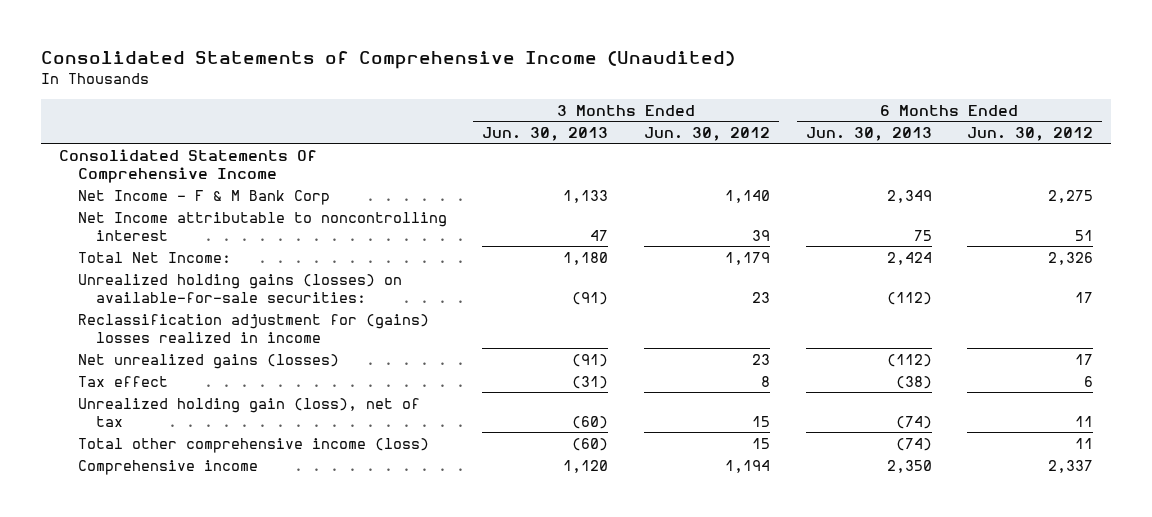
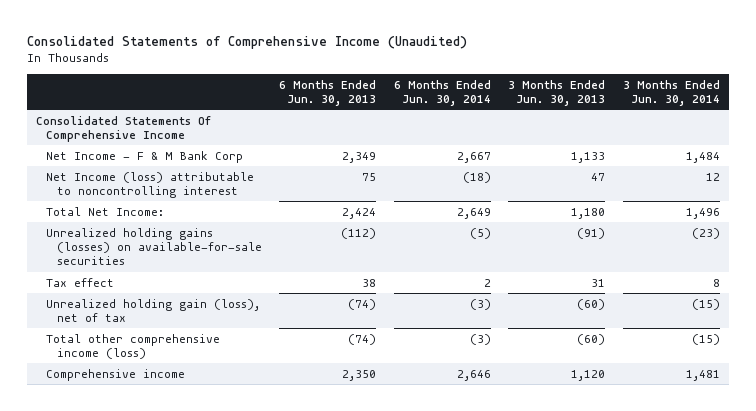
[644,126,771,141] Jun. 30, 2012 -> none
[967,126,1094,141] Jun. 30, 2012 -> none
none -> [393,79,491,106] 6 Months Ended Jun. 30, 2014
none -> [622,79,720,106] 3 Months Ended Jun. 30, 2014
[77,211,447,241] Net Income attributable to noncontrolling interest -> [46,171,255,198] Net Income (loss) attributable to noncontrolling interest
[77,313,429,343] Reclassification adjustment for (gains) losses realized in income -> none
[77,353,339,369] Net unrealized gains (losses) -> none
[77,273,402,303] Unrealized holding gains (losses) on available-for-sale securities: -> [46,227,262,266] Unrealized holding gains (losses) on available-for-sale securities
[572,375,609,389] (31) -> [591,278,606,287] 31
[895,375,932,389] (38) -> [362,278,377,287] 38

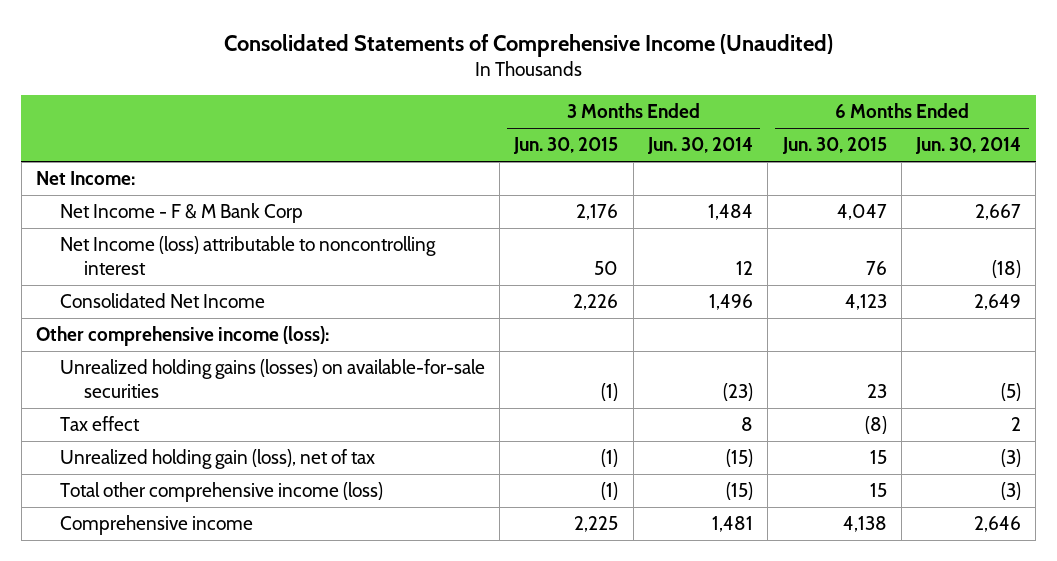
[279,79,377,106] 6 Months Ended Jun. 30, 2013 -> none
[508,79,606,106] 3 Months Ended Jun. 30, 2013 -> none
none -> [513,137,619,155] Jun. 30, 2015
none -> [781,137,887,155] Jun. 30, 2015
[36,115,212,142] Consolidated Statements Of Comprehensive Income -> none
none -> [35,171,135,186] Net Income:
[46,206,165,216] Total Net Income: -> [59,293,265,309] Consolidated Net Income
none -> [35,326,329,347] Other comprehensive income (loss):

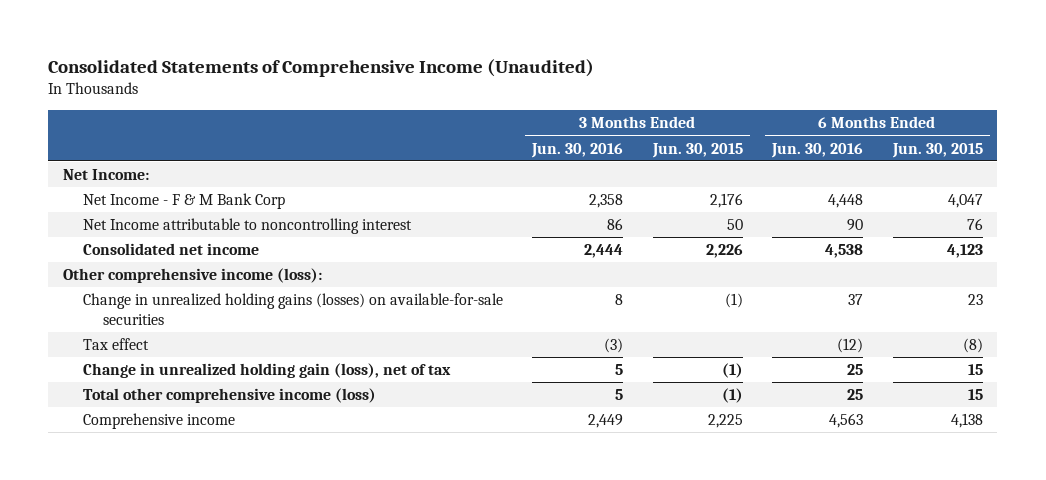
[647,137,754,155] Jun. 30, 2014 -> none
[915,137,1022,155] Jun. 30, 2014 -> none
none -> [531,142,624,158] Jun. 30, 2016
none -> [771,142,864,158] Jun. 30, 2016
[59,236,436,276] Net Income (loss) attributable to noncontrolling interest -> [82,218,412,235] Net Income attributable to noncontrolling interest
[59,293,265,309] Consolidated Net Income -> [82,243,259,256] Consolidated net income
[59,359,485,399] Unrealized holding gains (losses) on available-for-sale securities -> [82,293,503,326] Change in unrealized holding gains (losses) on available-for-sale securities
[59,449,375,470] Unrealized holding gain (loss), net of tax -> [82,363,451,379] Change in unrealized holding gain (loss), net of tax

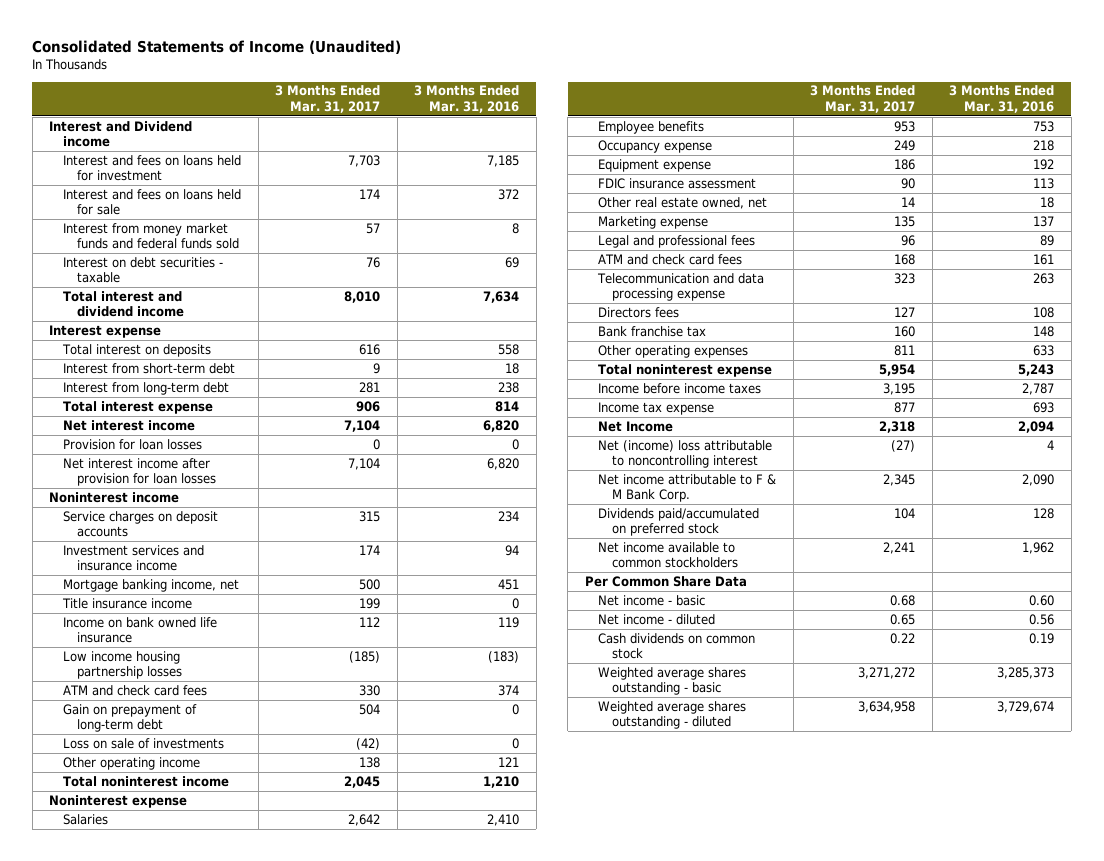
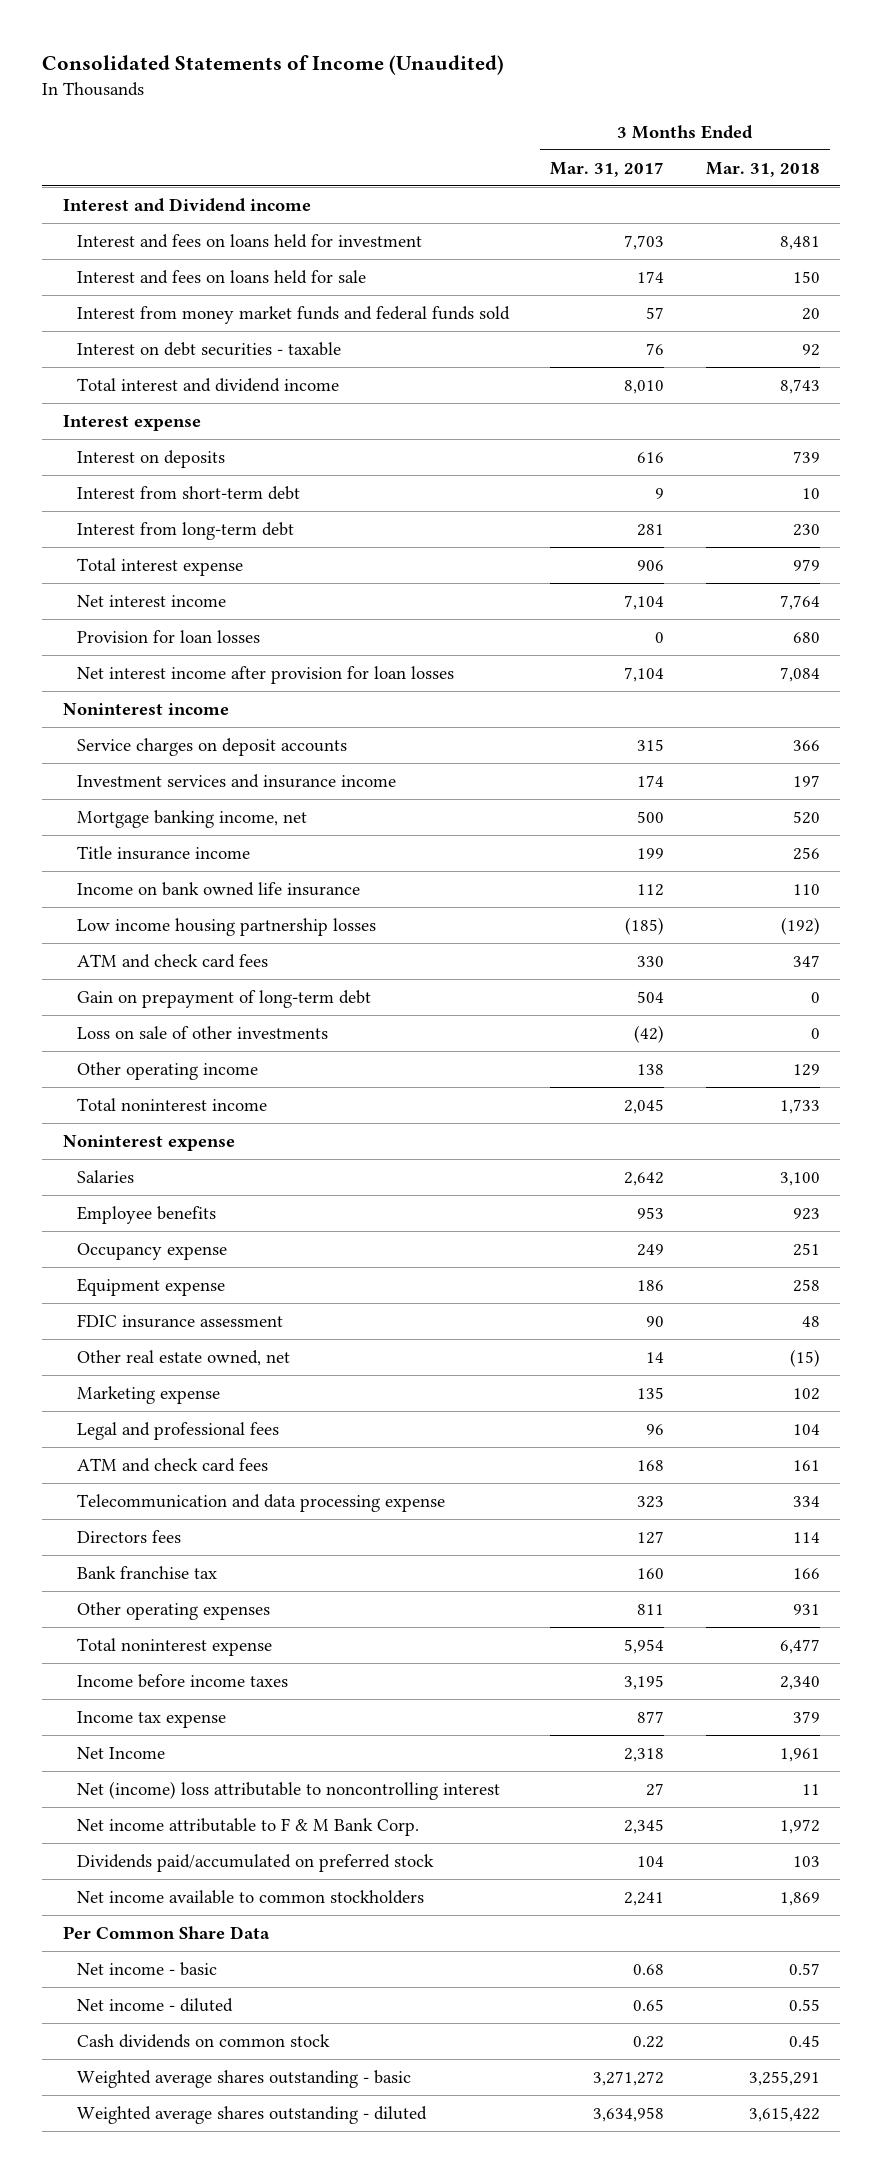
[414,85,520,113] 3 Months Ended Mar. 31, 2016 -> none
none -> [705,161,820,177] Mar. 31, 2018
[62,343,212,357] Total interest on deposits -> [77,449,226,468] Interest on deposits
[63,737,225,749] Loss on sale of investments -> [77,1025,329,1039] Loss on sale of other investments
[891,439,916,452] (27) -> [646,1782,665,1796] 27

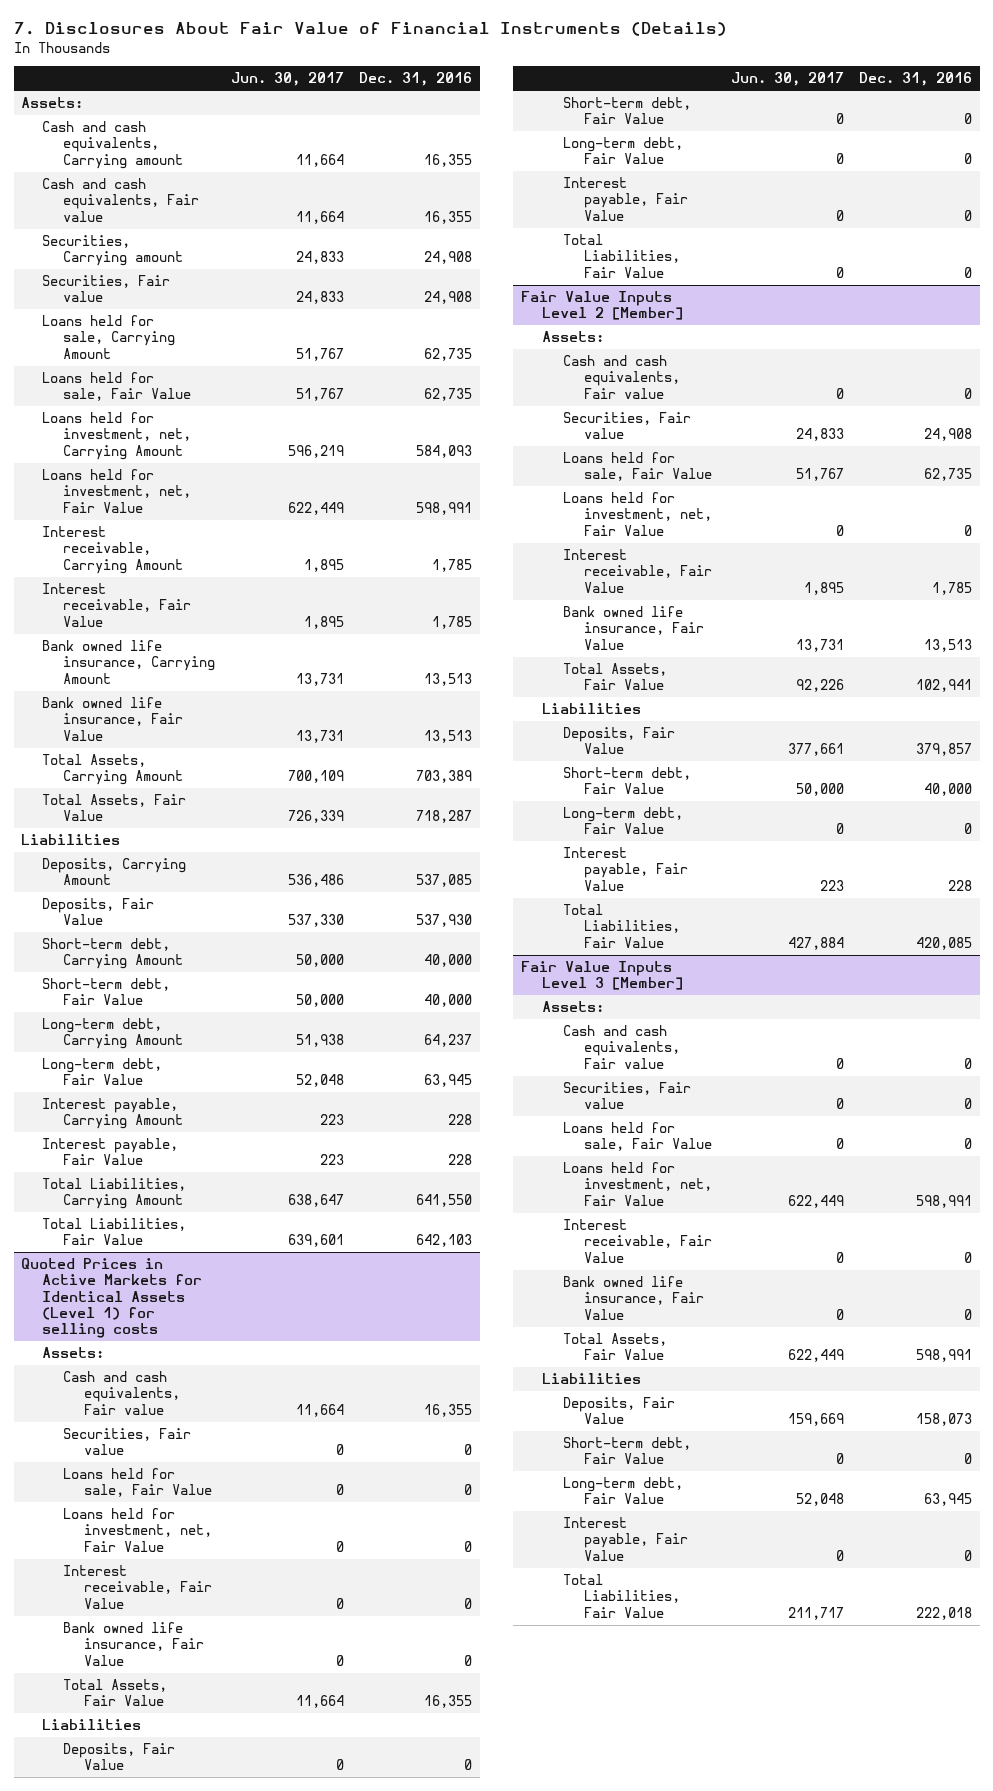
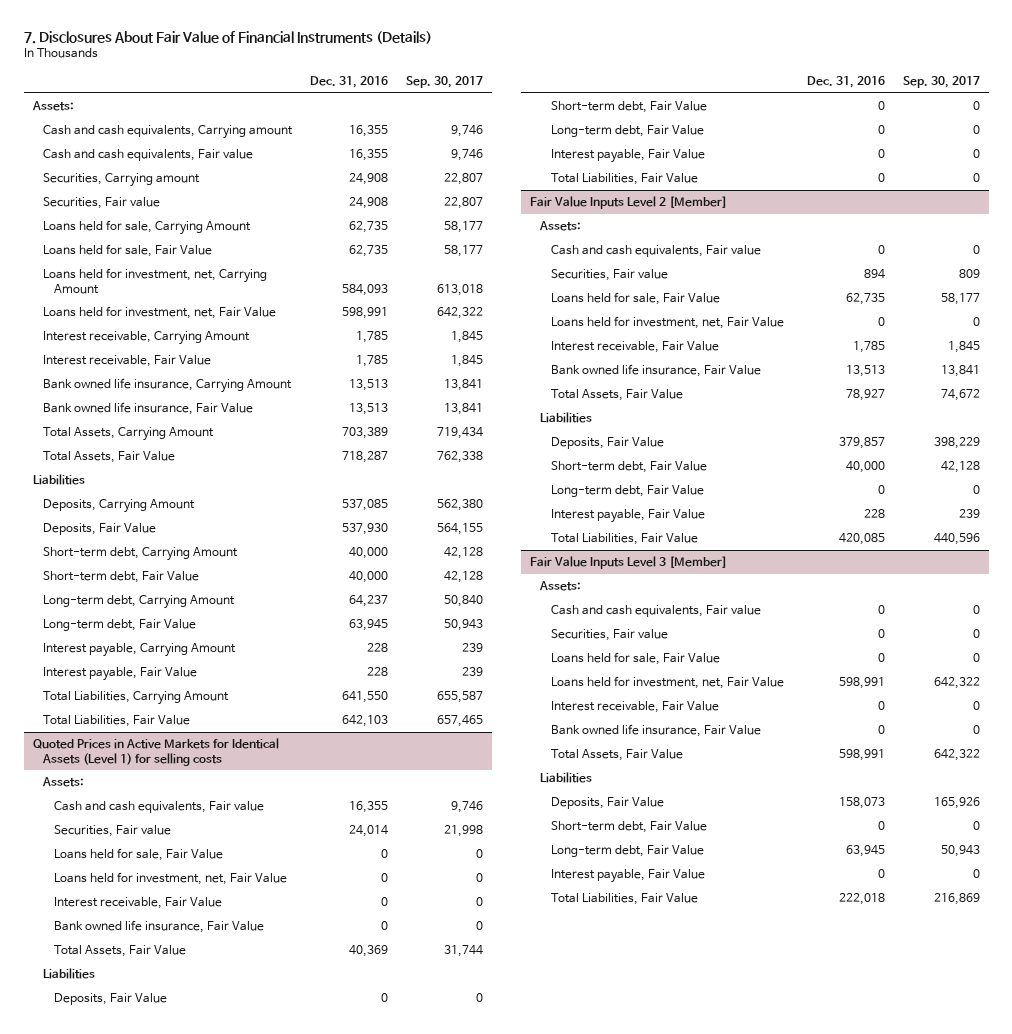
[230,72,344,87] Jun. 30, 2017 -> none
none -> [405,76,483,89] Sep. 30, 2017
[464,1444,473,1456] 0 -> [349,824,389,837] 24,014
[424,1695,473,1709] 16,355 -> [349,944,389,957] 40,369
[923,428,972,442] 24,908 -> [864,268,886,279] 894
[915,679,972,693] 102,941 -> [846,388,886,401] 78,927

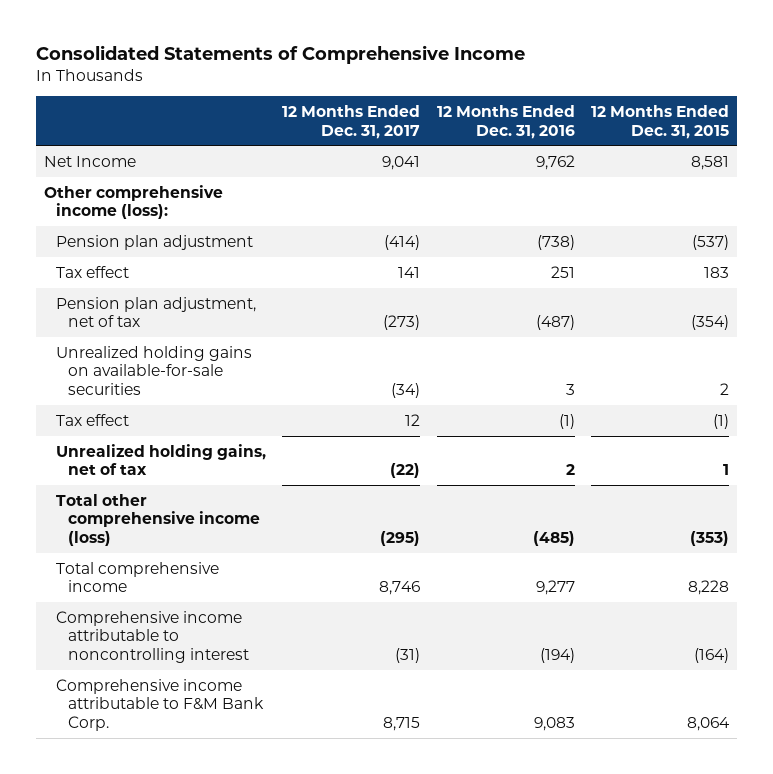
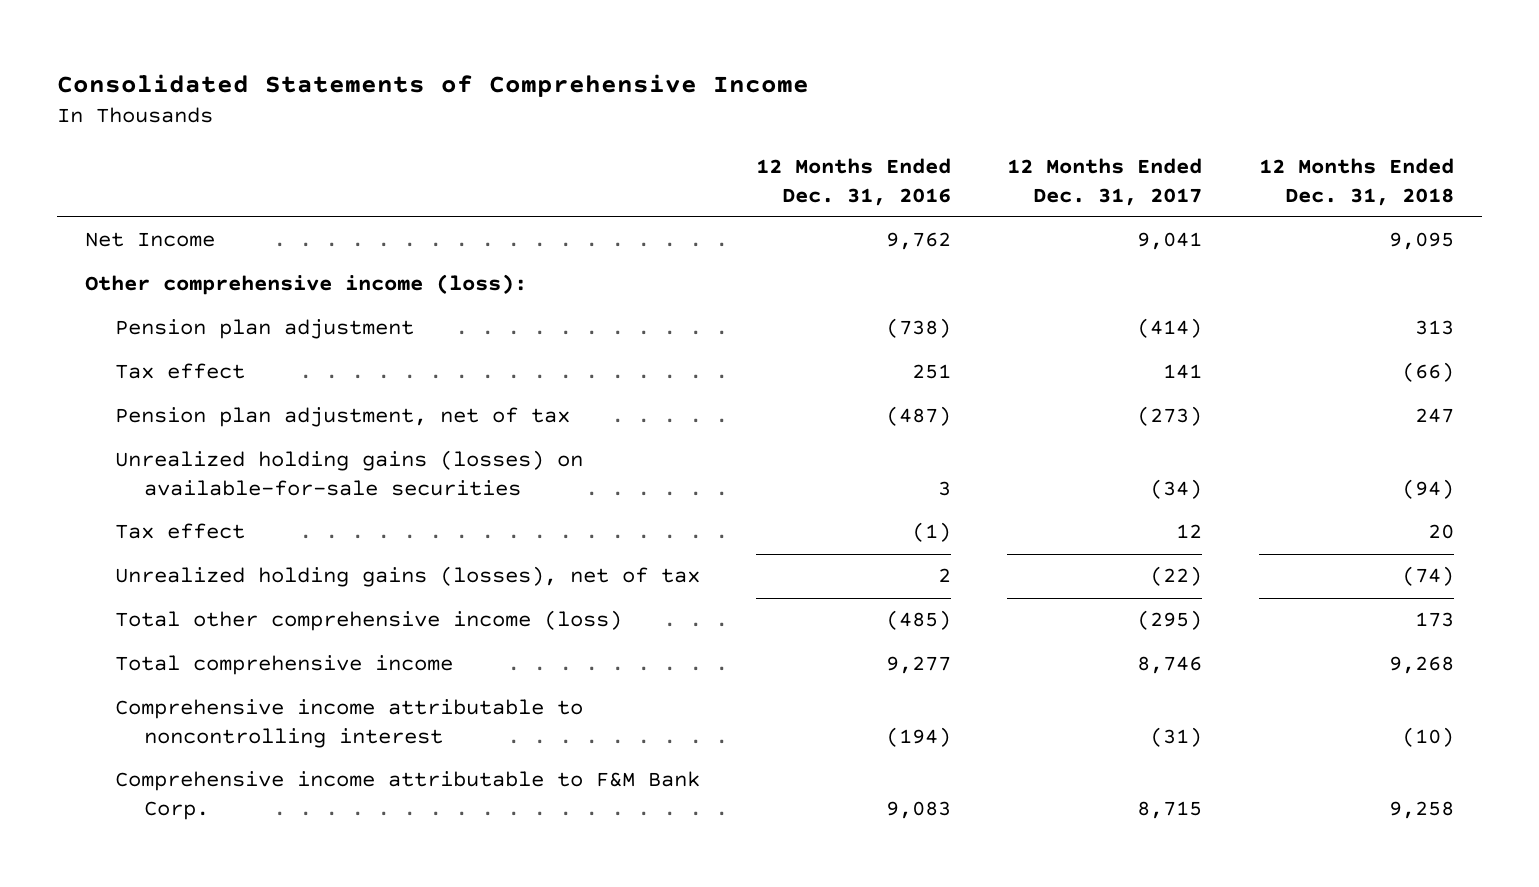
[591,105,730,139] 12 Months Ended Dec. 31, 2015 -> none
none -> [1258,158,1454,206] 12 Months Ended Dec. 31, 2018
[55,345,252,395] Unrealized holding gains on available-for-sale securities -> [114,450,583,496] Unrealized holding gains (losses) on available-for-sale securities
[55,443,266,476] Unrealized holding gains, net of tax -> [114,566,700,588] Unrealized holding gains (losses), net of tax

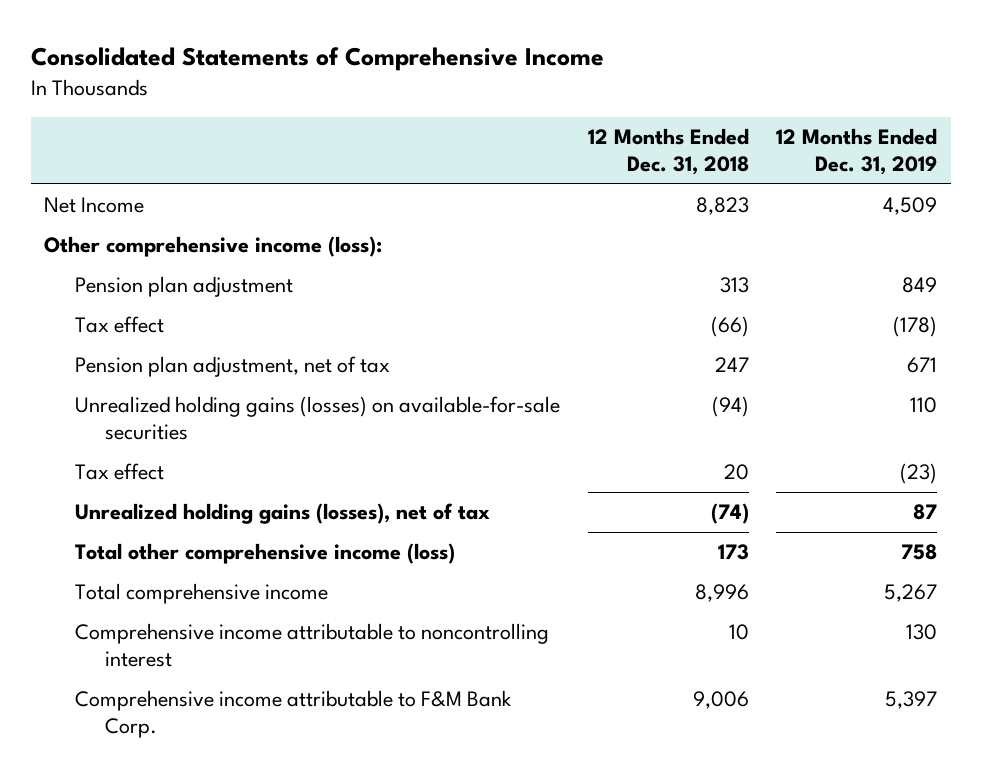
[756,158,952,206] 12 Months Ended Dec. 31, 2016 -> none
[1007,158,1203,206] 12 Months Ended Dec. 31, 2017 -> none
none -> [776,127,938,176] 12 Months Ended Dec. 31, 2019
[1388,232,1454,251] 9,095 -> [695,197,749,216] 8,823
[1388,656,1454,675] 9,268 -> [694,584,749,603] 8,996
[1401,726,1454,747] (10) -> [728,624,749,641] 10
[1388,800,1454,819] 9,258 -> [692,691,749,710] 9,006

